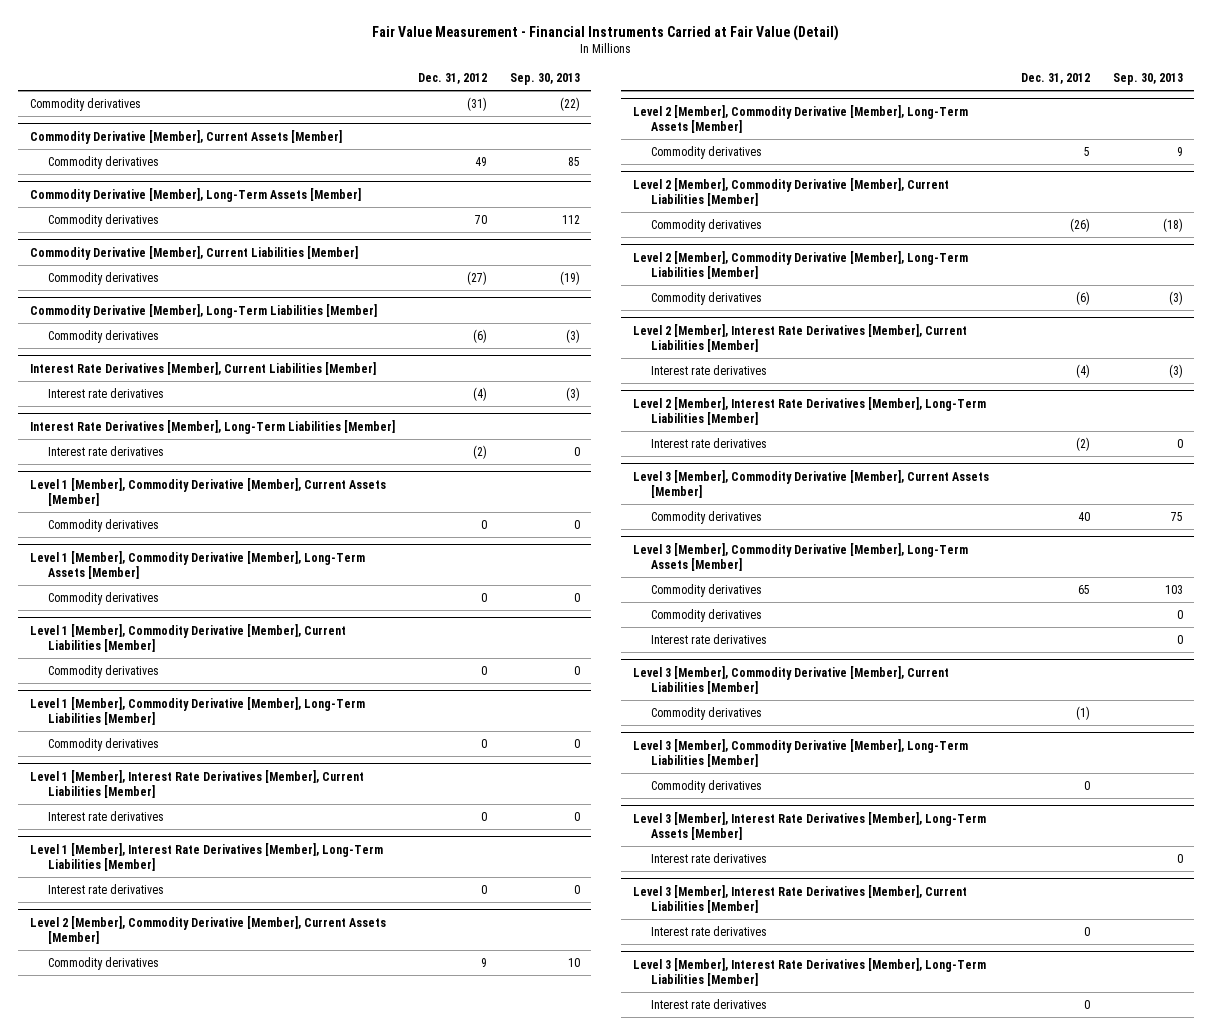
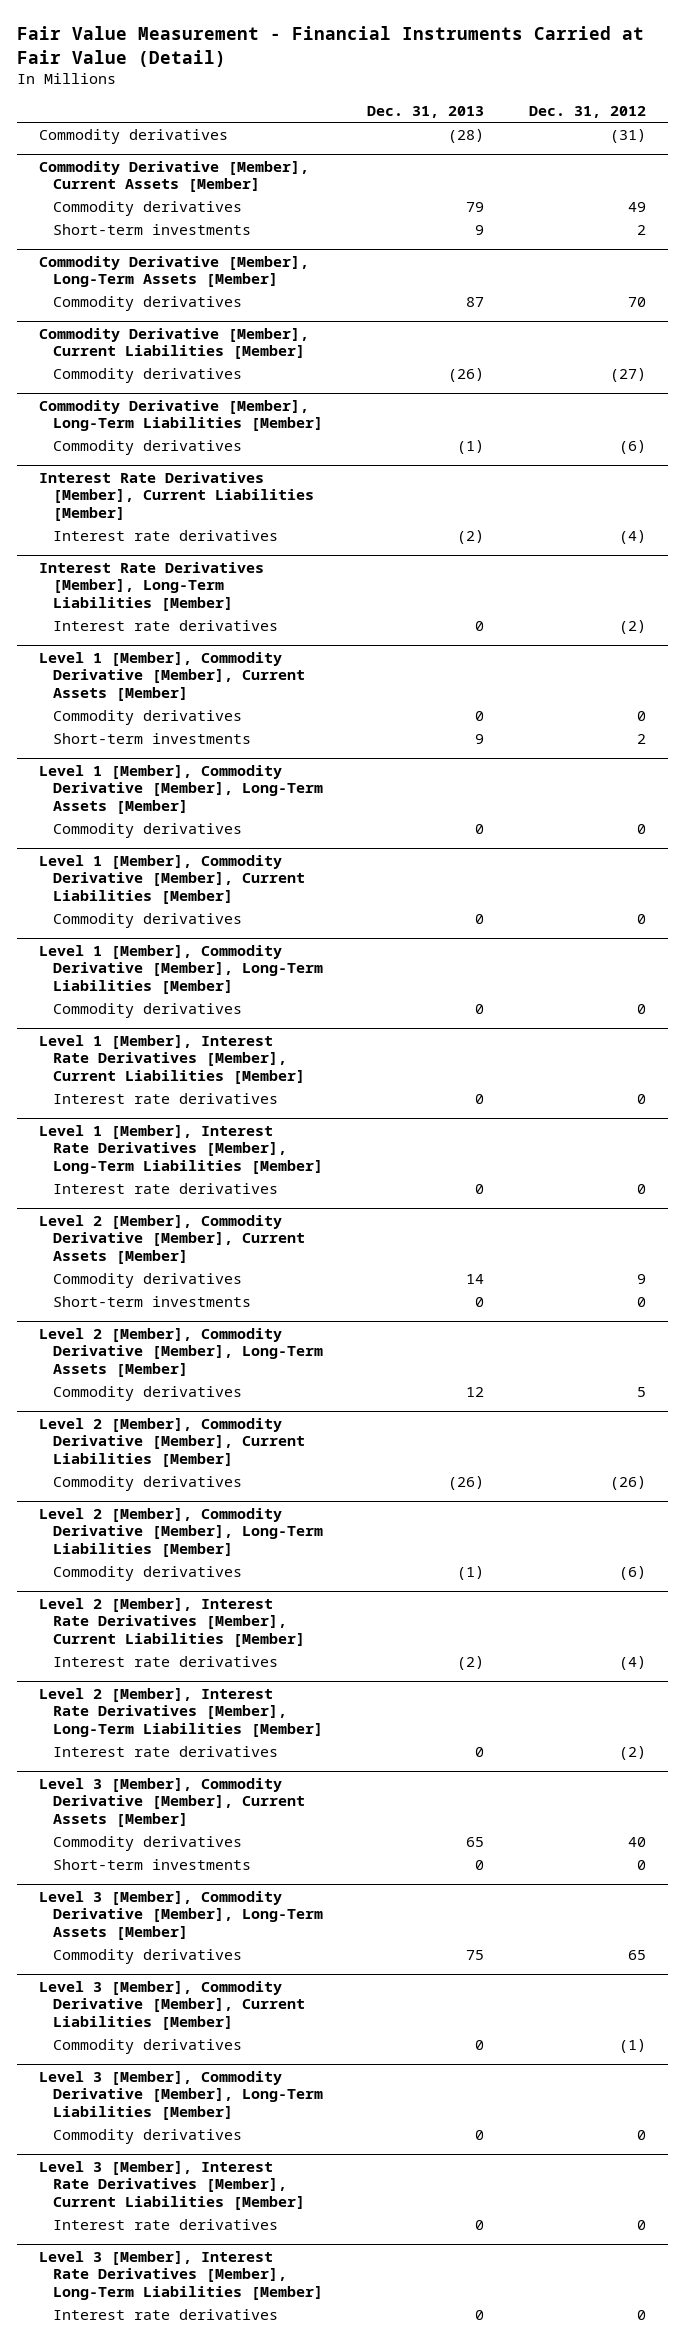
[509,73,580,86] Sep. 30, 2013 -> none
none -> [367,106,485,119] Dec. 31, 2013
none -> [52,223,251,235] Short-term investments
none -> [52,732,251,744] Short-term investments
none -> [52,1295,251,1307] Short-term investments
none -> [52,1858,251,1870] Short-term investments
[651,608,763,622] Commodity derivatives -> none
[651,633,768,644] Interest rate derivatives -> none
[632,811,986,841] Level 3 [Member], Interest Rate Derivatives [Member], Long-Term Assets [Member] -> none
[651,852,768,863] Interest rate derivatives -> none

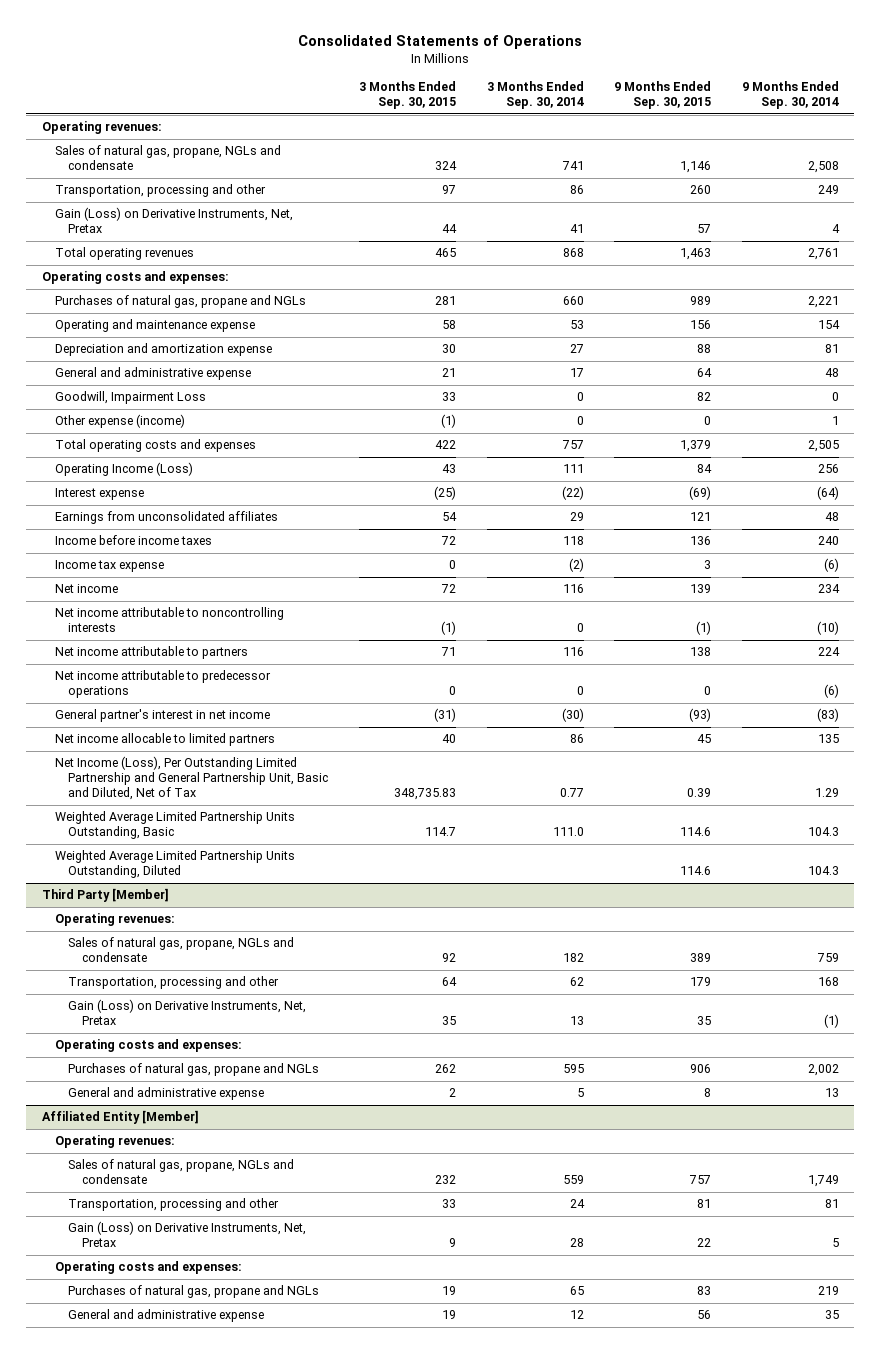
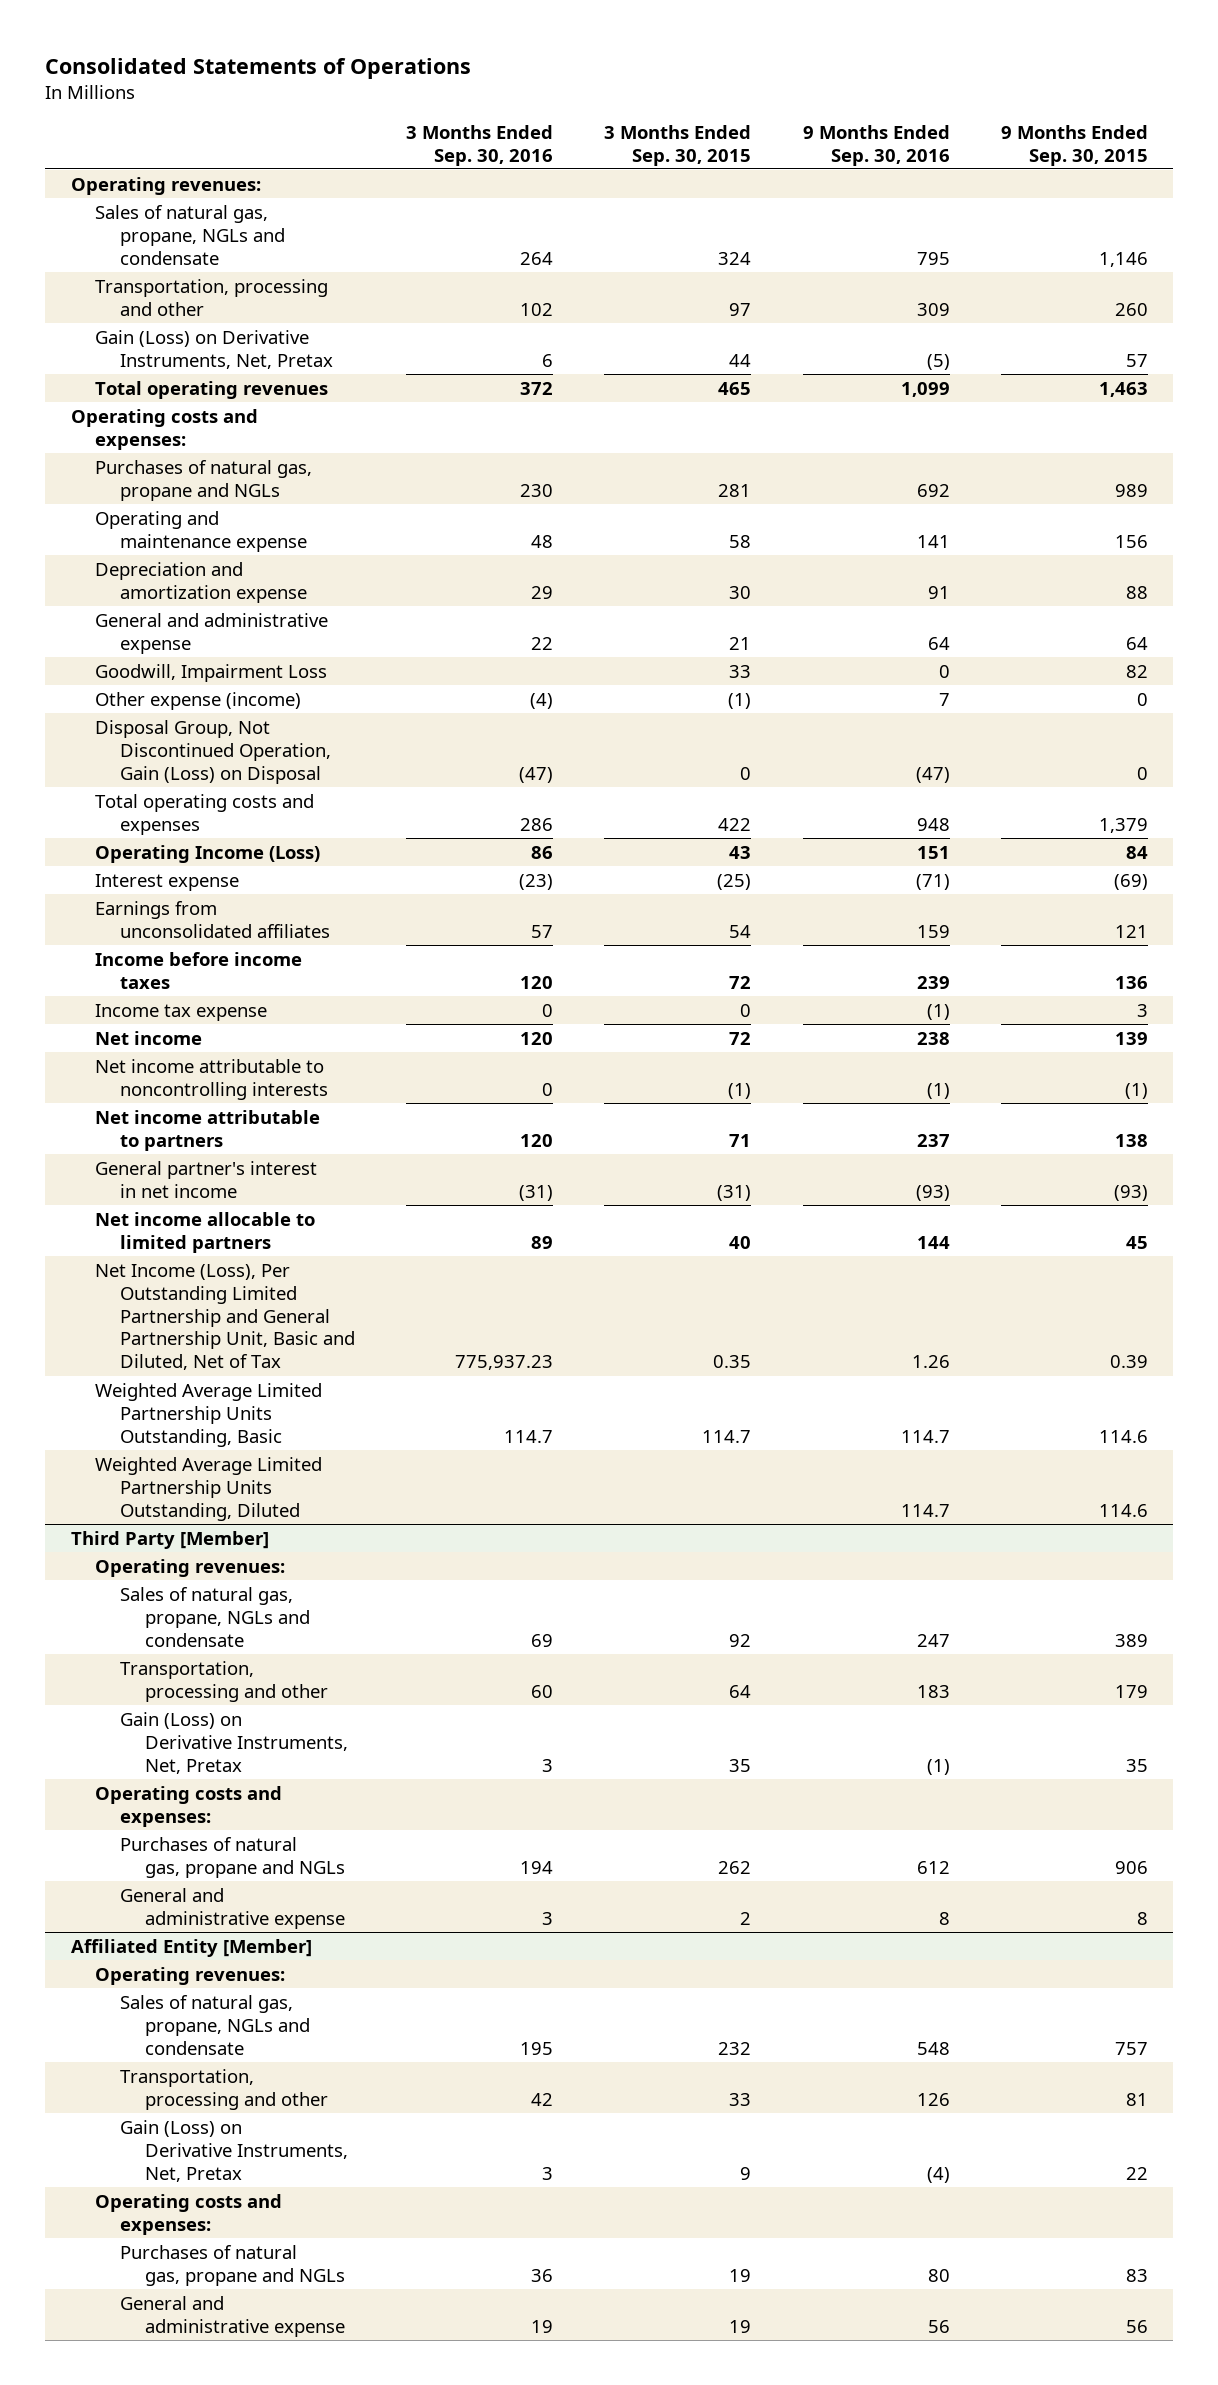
[486,81,584,110] 3 Months Ended Sep. 30, 2014 -> none
[742,81,840,110] 9 Months Ended Sep. 30, 2014 -> none
none -> [406,124,554,166] 3 Months Ended Sep. 30, 2016
none -> [802,124,950,166] 9 Months Ended Sep. 30, 2016
none -> [95,719,332,784] Disposal Group, Not Discontinued Operation, Gain (Loss) on Disposal
[55,670,272,699] Net income attributable to predecessor operations -> none
[394,788,457,801] 348,735.83 -> [713,1355,752,1369] 0.35

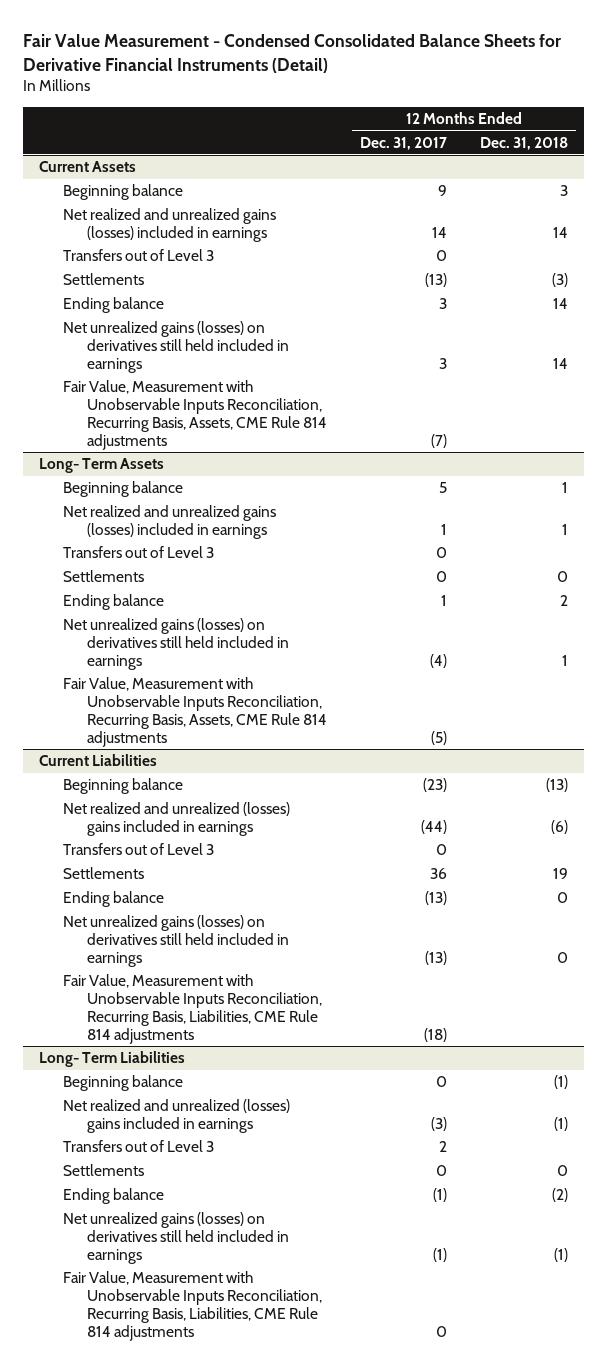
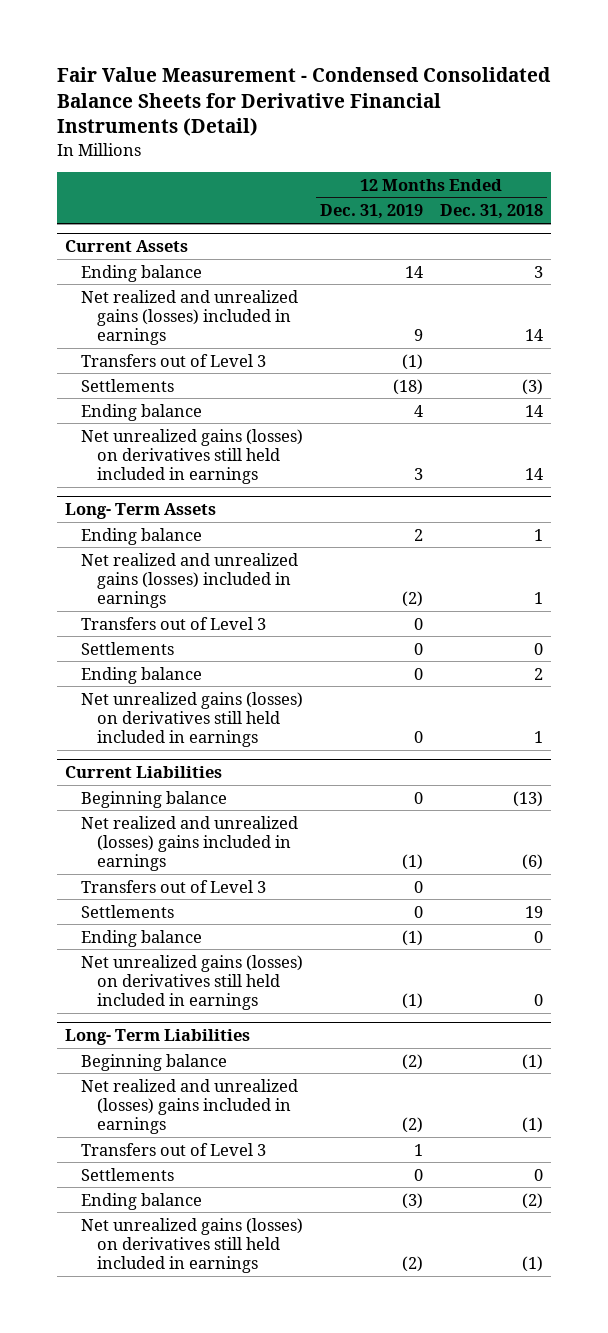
[360,136,448,150] Dec. 31, 2017 -> none
none -> [319,204,423,220] Dec. 31, 2019
[63,184,184,201] Beginning balance -> [80,264,202,282] Ending balance
[63,380,328,450] Fair Value, Measurement with Unobservable Inputs Reconciliation, Recurring Basis, Assets, CME Rule 814 adjustments -> none
[63,481,184,498] Beginning balance -> [80,527,202,545] Ending balance
[63,677,328,747] Fair Value, Measurement with Unobservable Inputs Reconciliation, Recurring Basis, Assets, CME Rule 814 adjustments -> none
[63,974,323,1044] Fair Value, Measurement with Unobservable Inputs Reconciliation, Recurring Basis, Liabilities, CME Rule 814 adjustments -> none
[63,1271,323,1341] Fair Value, Measurement with Unobservable Inputs Reconciliation, Recurring Basis, Liabilities, CME Rule 814 adjustments -> none

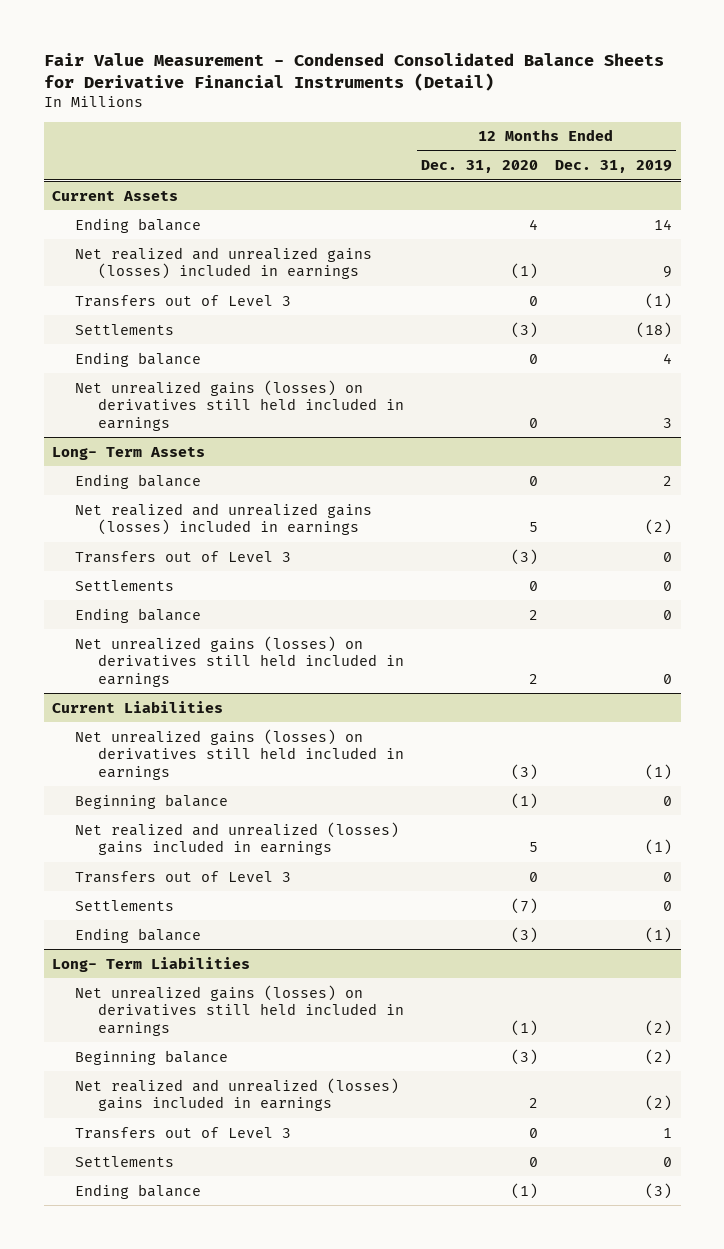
[439,204,543,220] Dec. 31, 2018 -> none
none -> [420,160,538,174] Dec. 31, 2020
[80,954,303,1010] Net unrealized gains (losses) on derivatives still held included in earnings -> [74,728,404,780] Net unrealized gains (losses) on derivatives still held included in earnings
[80,1217,303,1273] Net unrealized gains (losses) on derivatives still held included in earnings -> [74,984,404,1036] Net unrealized gains (losses) on derivatives still held included in earnings

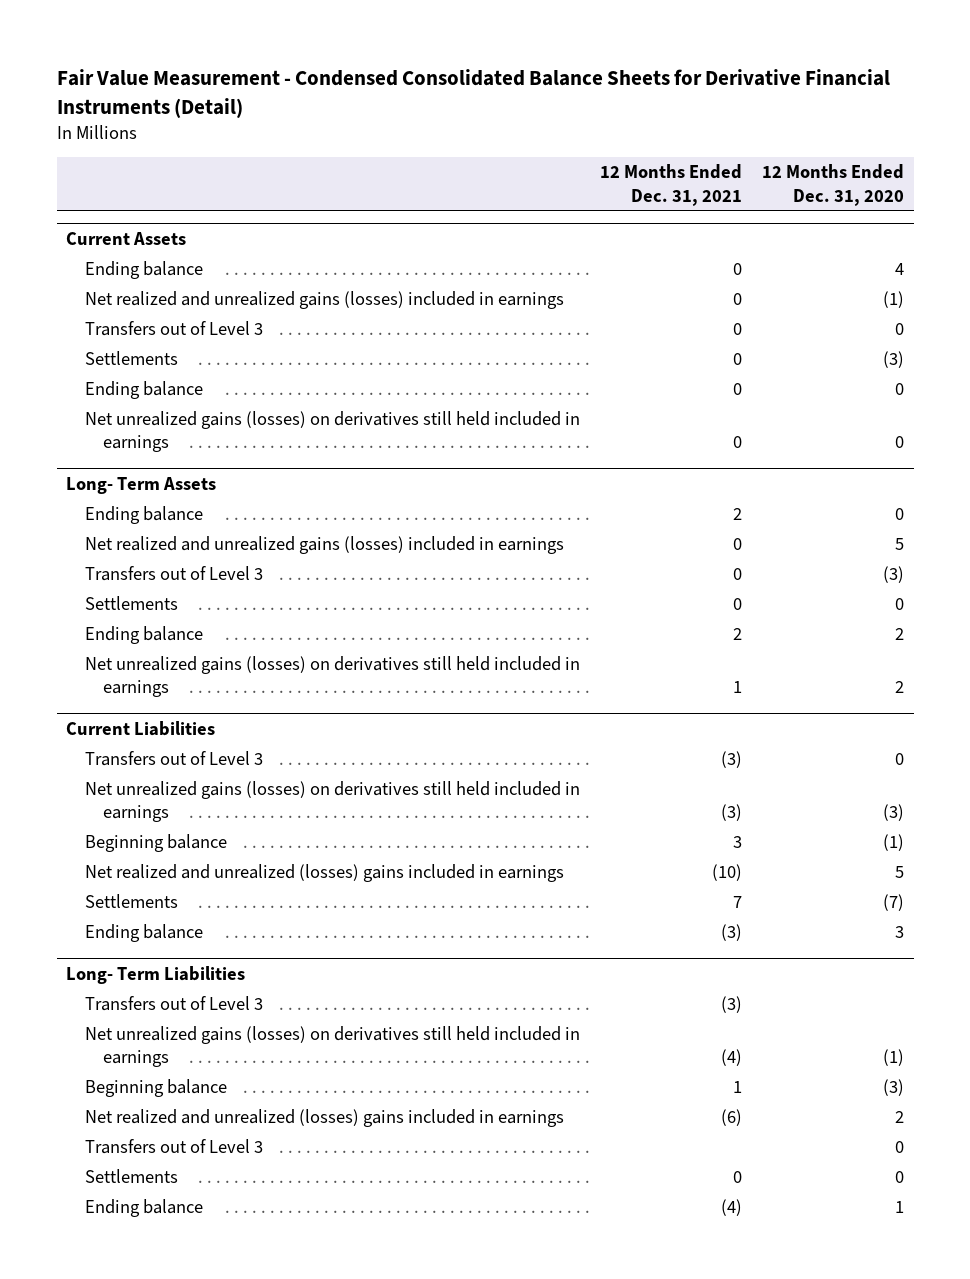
[555,160,673,174] Dec. 31, 2019 -> none
none -> [599,164,742,206] 12 Months Ended Dec. 31, 2021
[74,870,291,883] Transfers out of Level 3 -> [84,751,263,767] Transfers out of Level 3
[510,926,538,943] (3) -> [894,926,904,939] 3
none -> [84,996,263,1012] Transfers out of Level 3
[510,1182,538,1199] (1) -> [894,1201,904,1214] 1

